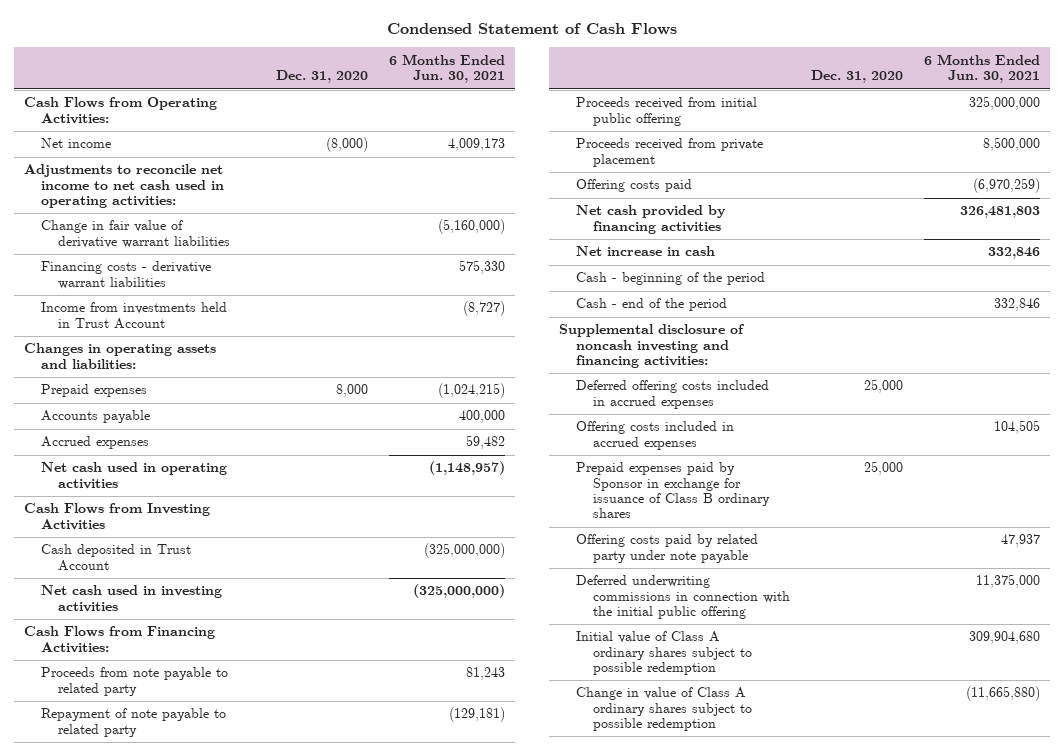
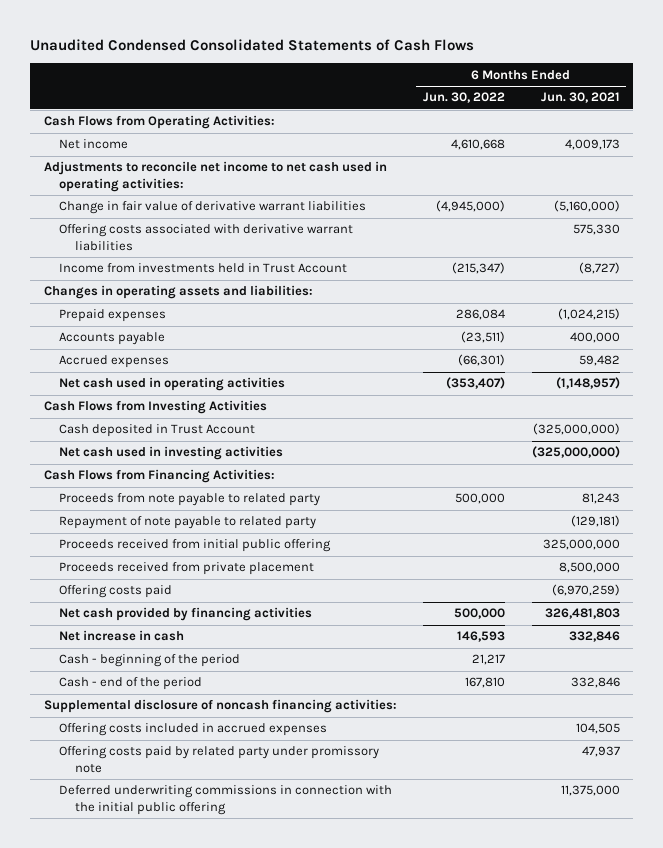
[386,23,677,36] Condensed Statement of Cash Flows -> [30,39,475,52] Unaudited Condensed Consolidated Statements of Cash Flows
[275,70,368,84] Dec. 31, 2020 -> none
none -> [423,92,506,104] Jun. 30, 2022
[41,261,212,289] Financing costs - derivative warrant liabilities -> [59,224,354,252] Offering costs associated with derivative warrant liabilities
[576,380,770,409] Deferred offering costs included in accrued expenses -> none
[559,324,746,369] Supplemental disclosure of noncash investing and financing activities: -> [43,699,397,714] Supplemental disclosure of noncash financing activities:
[576,462,771,519] Prepaid expenses paid by Sponsor in exchange for issuance of Class B ordinary shares -> none
[576,534,759,563] Offering costs paid by related party under note payable -> [59,746,380,774] Offering costs paid by related party under promissory note
[576,631,753,676] Initial value of Class A ordinary shares subject to possible redemption -> none
[576,687,753,732] Change in value of Class A ordinary shares subject to possible redemption -> none

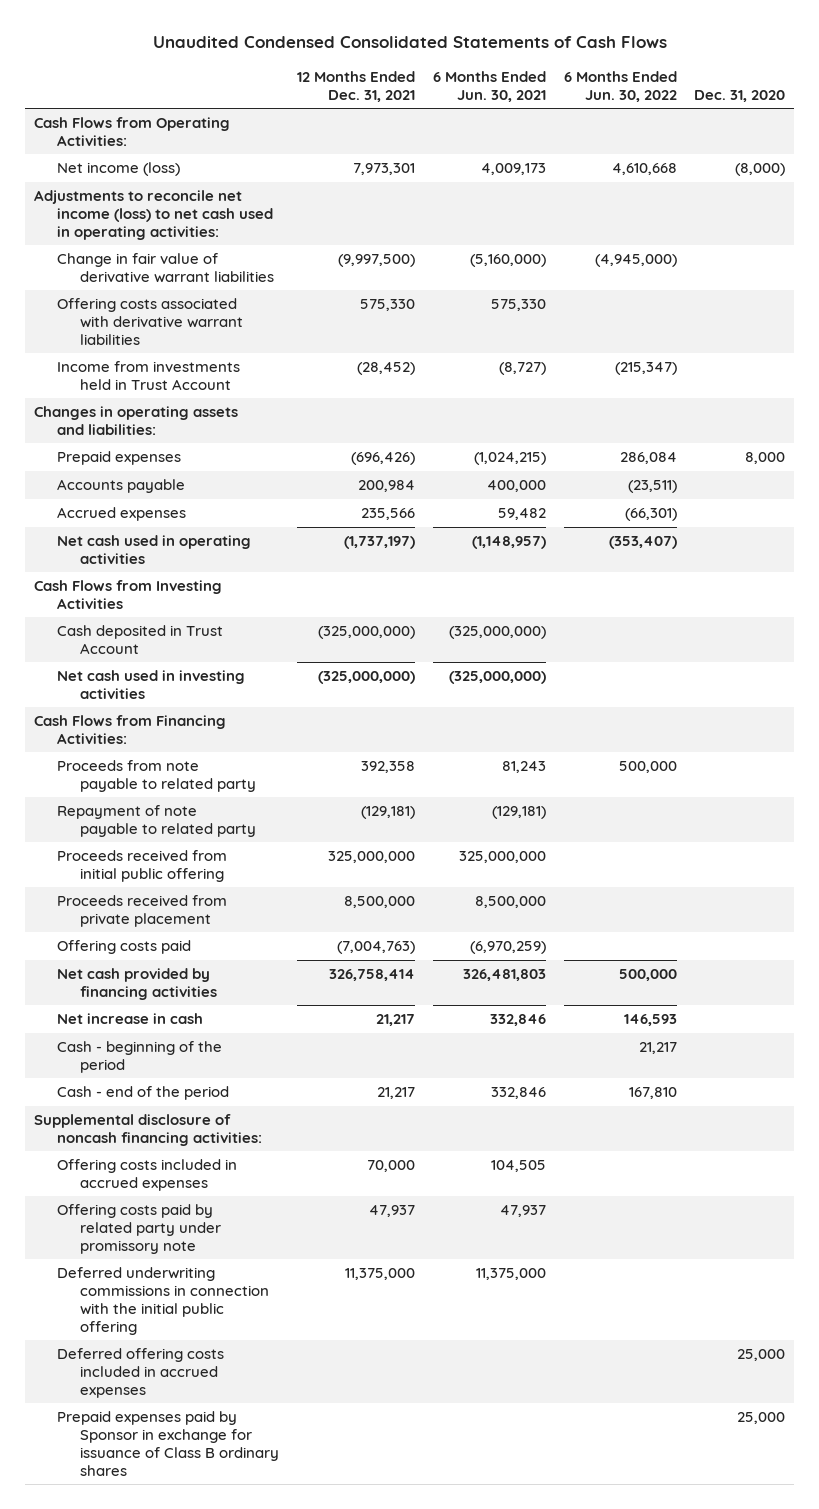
none -> [296,70,415,102] 12 Months Ended Dec. 31, 2021
none -> [694,89,786,102] Dec. 31, 2020
[59,139,129,150] Net income -> [56,162,180,177] Net income (loss)
[43,161,387,193] Adjustments to reconcile net income to net cash used in operating activities: -> [33,190,273,240] Adjustments to reconcile net income (loss) to net cash used in operating activities:
none -> [56,1348,224,1398] Deferred offering costs included in accrued expenses
none -> [56,1411,279,1476] Prepaid expenses paid by Sponsor in exchange for issuance of Class B ordinary shares

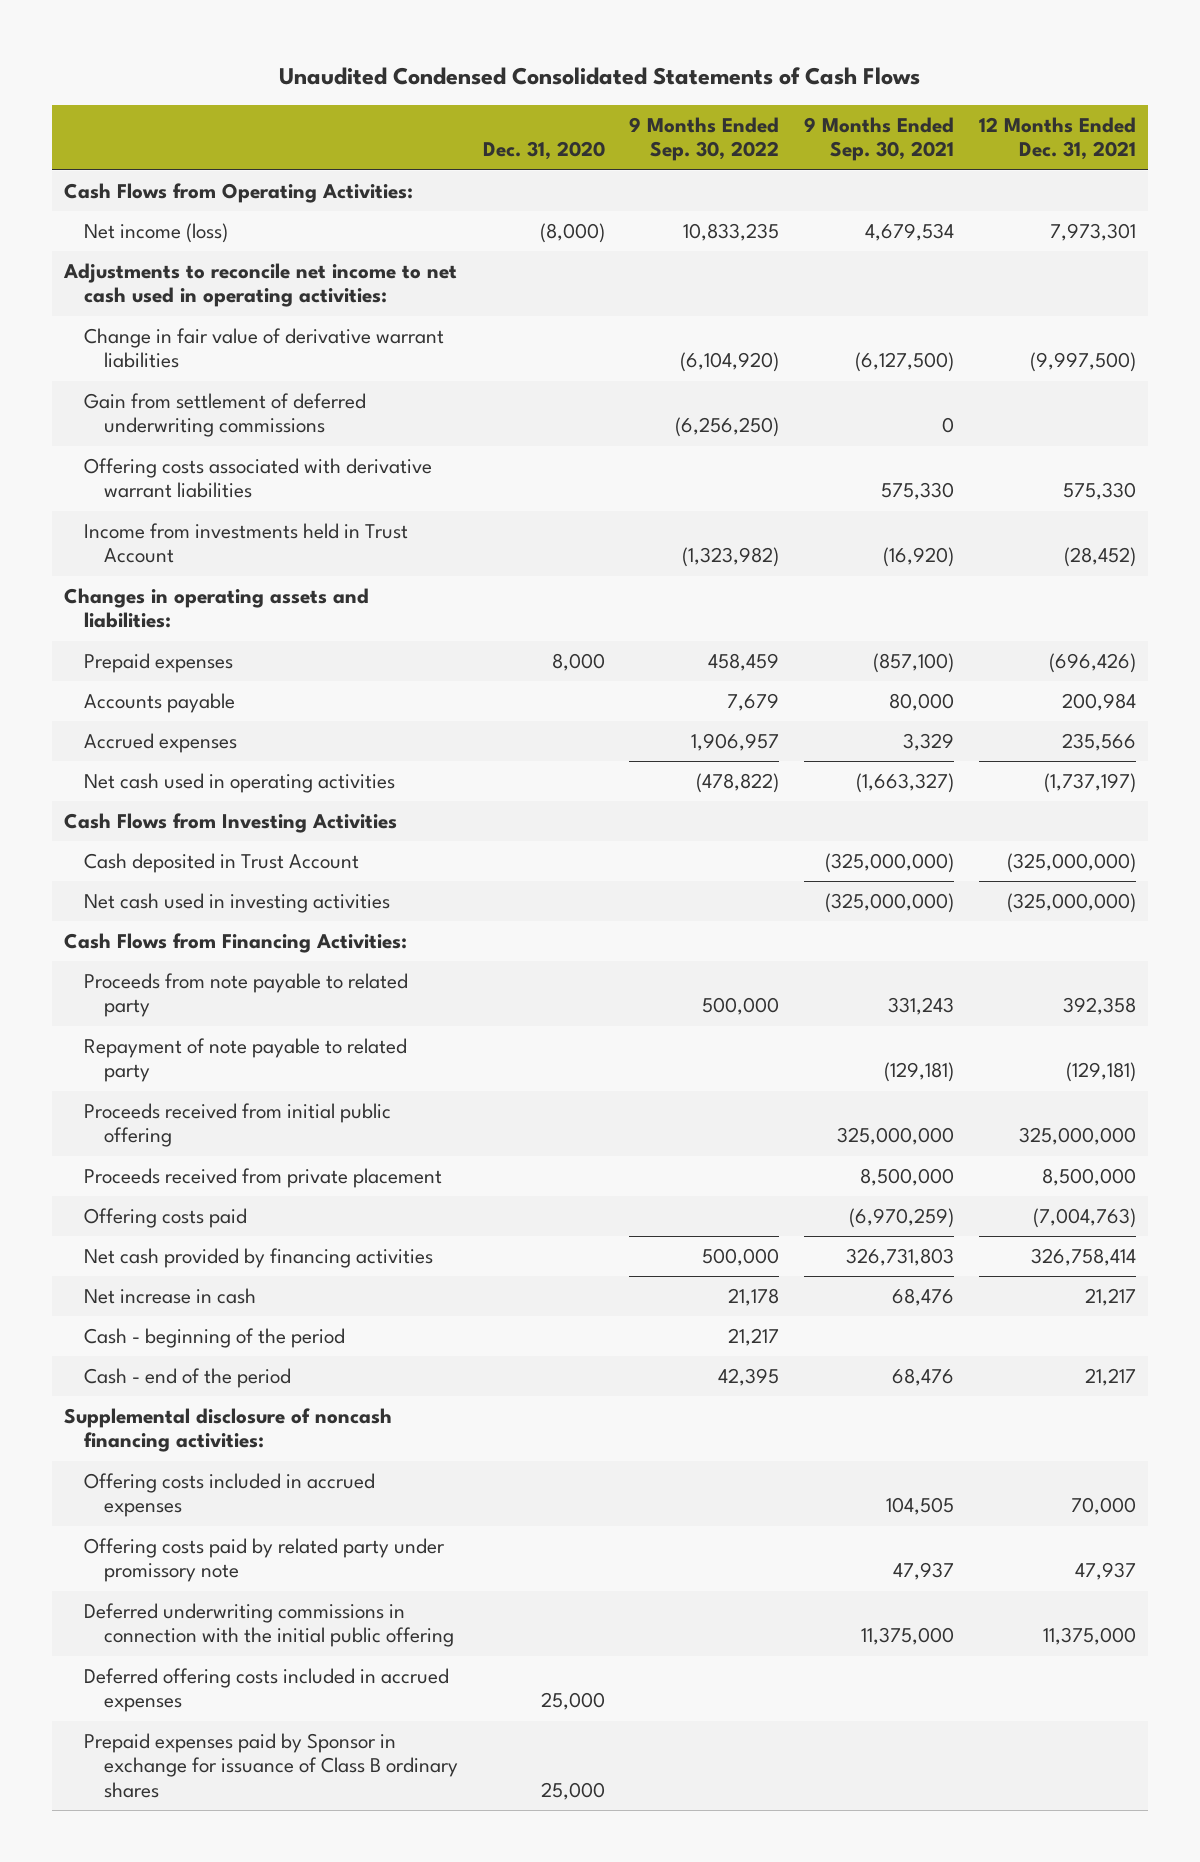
[432,70,546,102] 6 Months Ended Jun. 30, 2021 -> none
[563,70,677,102] 6 Months Ended Jun. 30, 2022 -> none
none -> [629,117,780,162] 9 Months Ended Sep. 30, 2022
none -> [804,117,955,162] 9 Months Ended Sep. 30, 2021
[33,190,273,240] Adjustments to reconcile net income (loss) to net cash used in operating activities: -> [63,262,458,308] Adjustments to reconcile net income to net cash used in operating activities:
none -> [84,392,367,438] Gain from settlement of deferred underwriting commissions

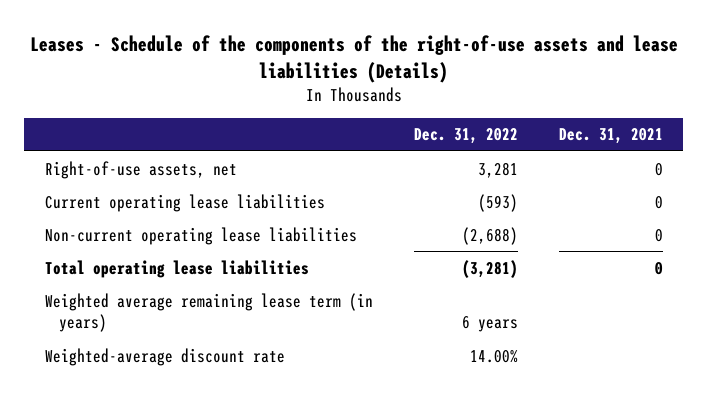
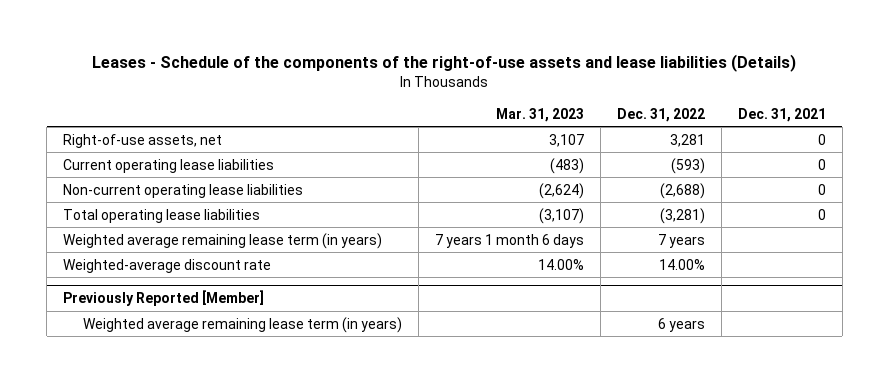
none -> [496,107,585,122] Mar. 31, 2023
[461,316,518,333] 6 years -> [657,233,705,248] 7 years
none -> [63,289,265,306] Previously Reported [Member]
none -> [83,316,403,333] Weighted average remaining lease term (in years)

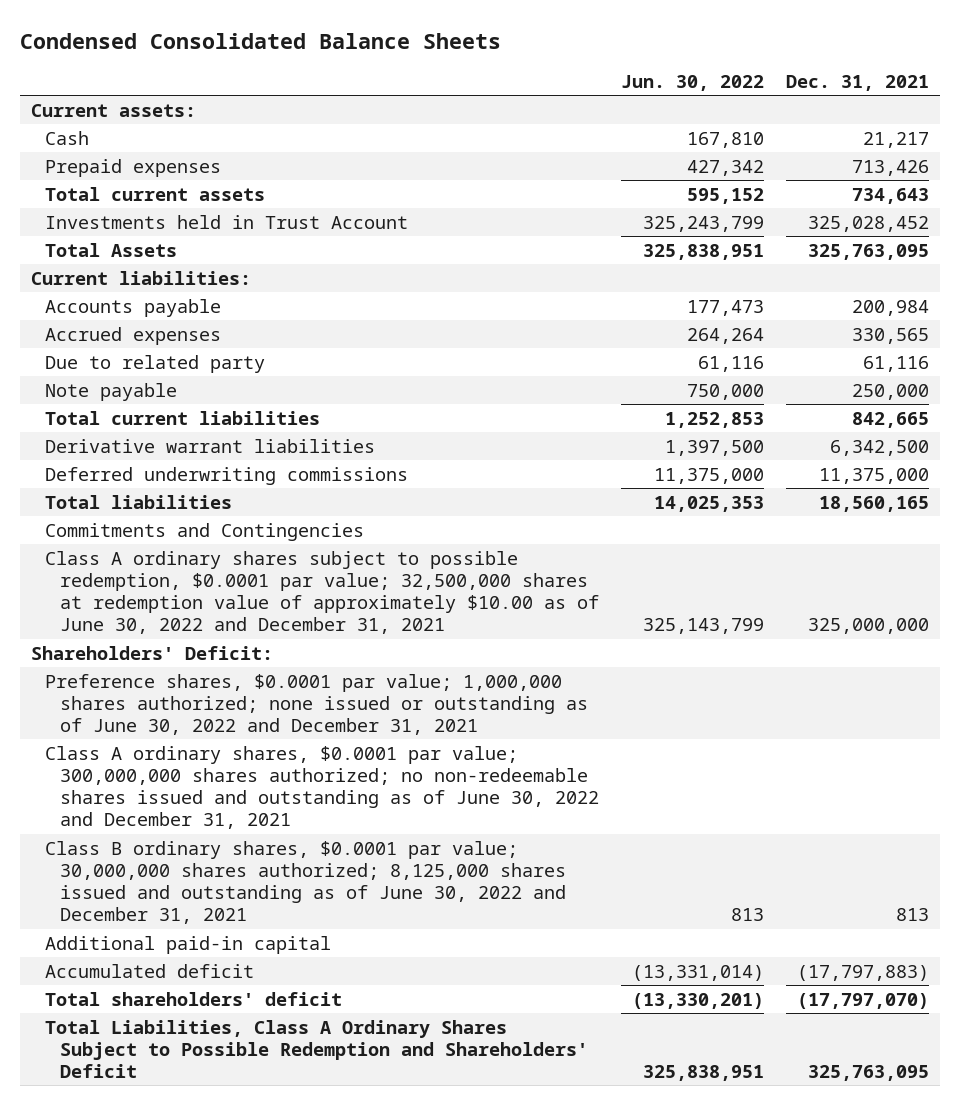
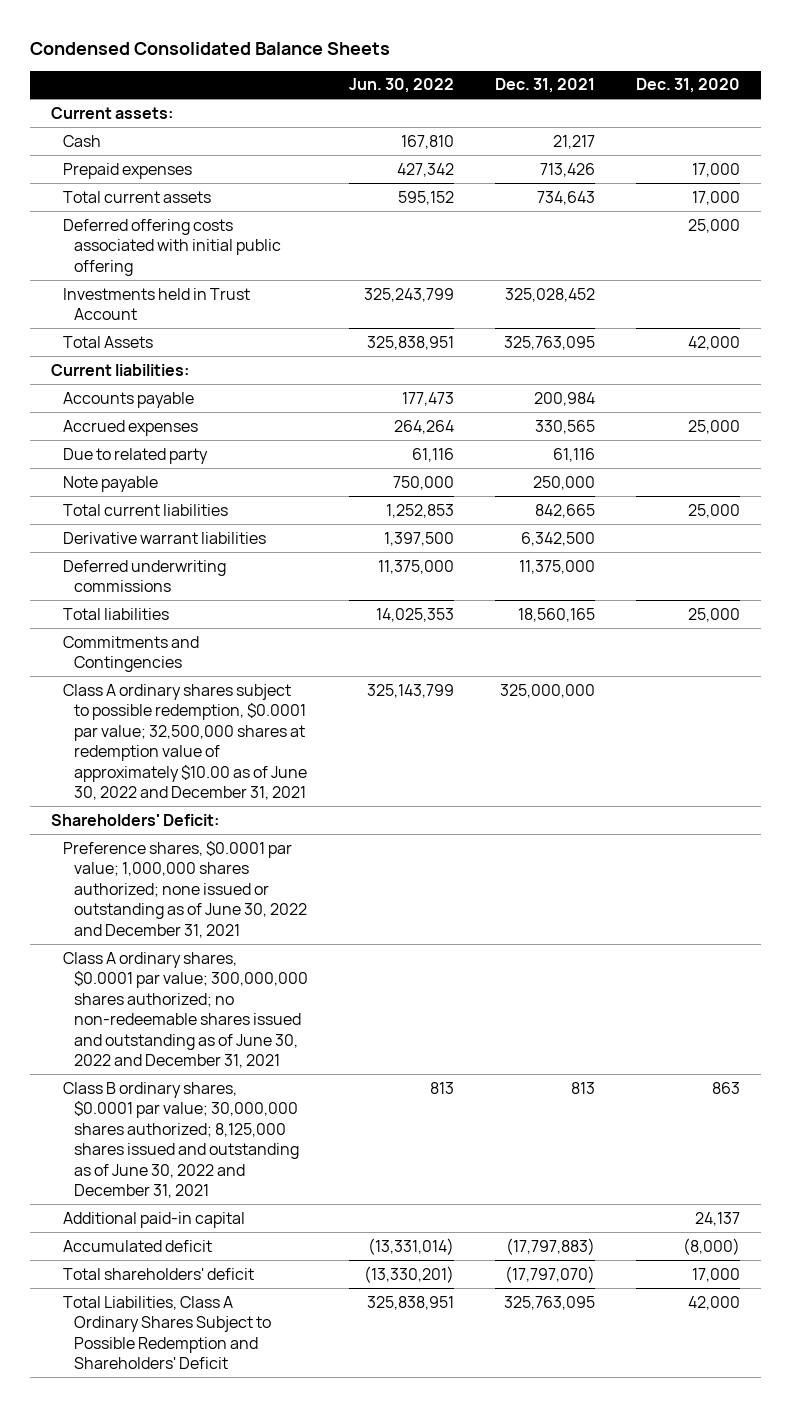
none -> [636,78,741,94] Dec. 31, 2020
none -> [62,218,282,276] Deferred offering costs associated with initial public offering
[45,673,589,736] Preference shares, $0.0001 par value; 1,000,000 shares authorized; none issued or outstanding as of June 30, 2022 and December 31, 2021 -> [62,840,308,938] Preference shares, $0.0001 par value; 1,000,000 shares authorized; none issued or outstanding as of June 30, 2022 and December 31, 2021

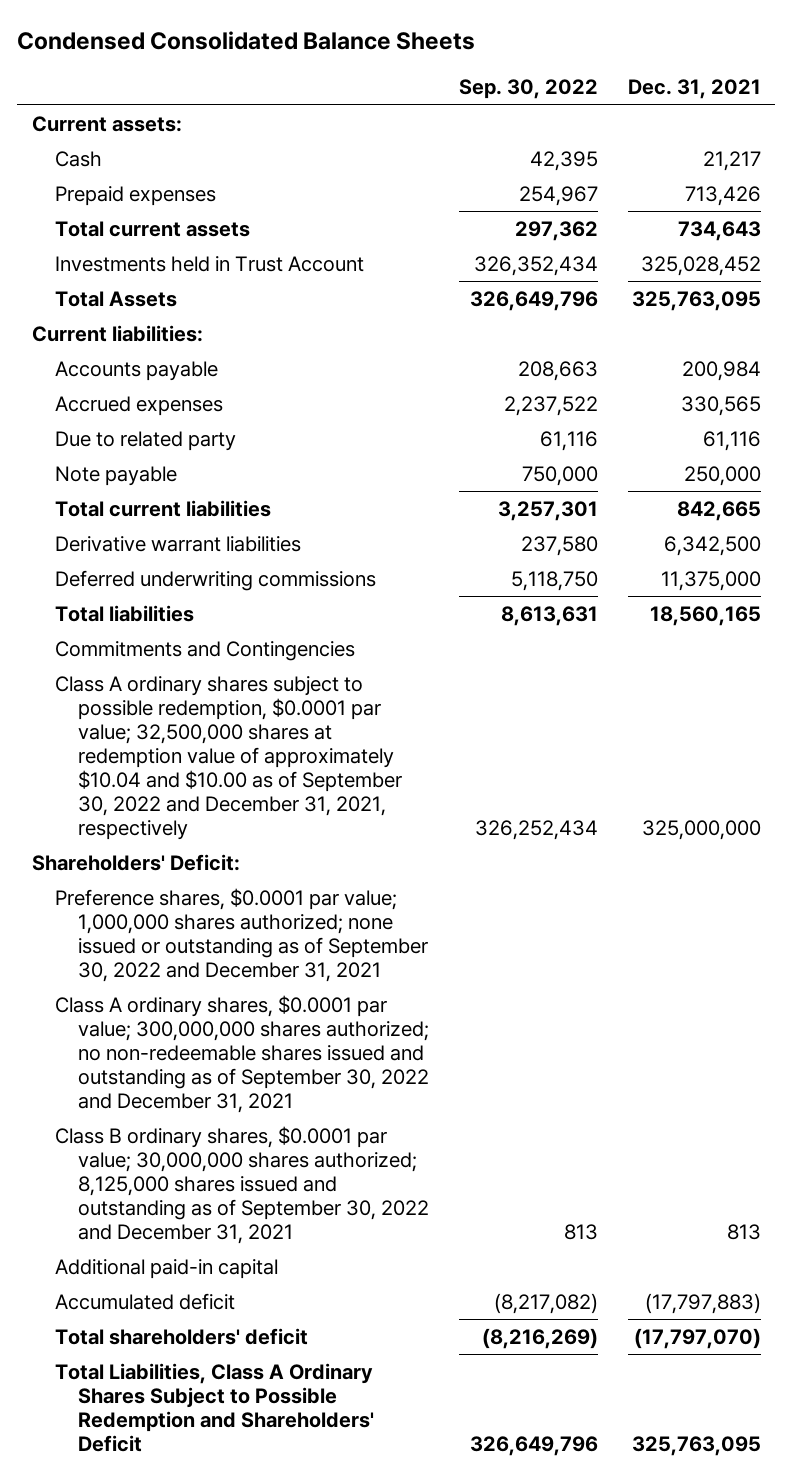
[349,78,455,94] Jun. 30, 2022 -> none
[636,78,741,94] Dec. 31, 2020 -> none
none -> [458,79,598,100] Sep. 30, 2022
[62,218,282,276] Deferred offering costs associated with initial public offering -> none
[62,683,308,800] Class A ordinary shares subject to possible redemption, $0.0001 par value; 32,500,000 shares at redemption value of approximately $10.00 as of June 30, 2022 and December 31, 2021 -> [55,675,403,840] Class A ordinary shares subject to possible redemption, $0.0001 par value; 32,500,000 shares at redemption value of approximately $10.04 and $10.00 as of September 30, 2022 and December 31, 2021, respectively
[62,840,308,938] Preference shares, $0.0001 par value; 1,000,000 shares authorized; none issued or outstanding as of June 30, 2022 and December 31, 2021 -> [55,887,429,982] Preference shares, $0.0001 par value; 1,000,000 shares authorized; none issued or outstanding as of September 30, 2022 and December 31, 2021
[62,951,309,1068] Class A ordinary shares, $0.0001 par value; 300,000,000 shares authorized; no non-redeemable shares issued and outstanding as of June 30, 2022 and December 31, 2021 -> [55,994,430,1113] Class A ordinary shares, $0.0001 par value; 300,000,000 shares authorized; no non-redeemable shares issued and outstanding as of September 30, 2022 and December 31, 2021
[62,1081,300,1198] Class B ordinary shares, $0.0001 par value; 30,000,000 shares authorized; 8,125,000 shares issued and outstanding as of June 30, 2022 and December 31, 2021 -> [55,1125,430,1244] Class B ordinary shares, $0.0001 par value; 30,000,000 shares authorized; 8,125,000 shares issued and outstanding as of September 30, 2022 and December 31, 2021

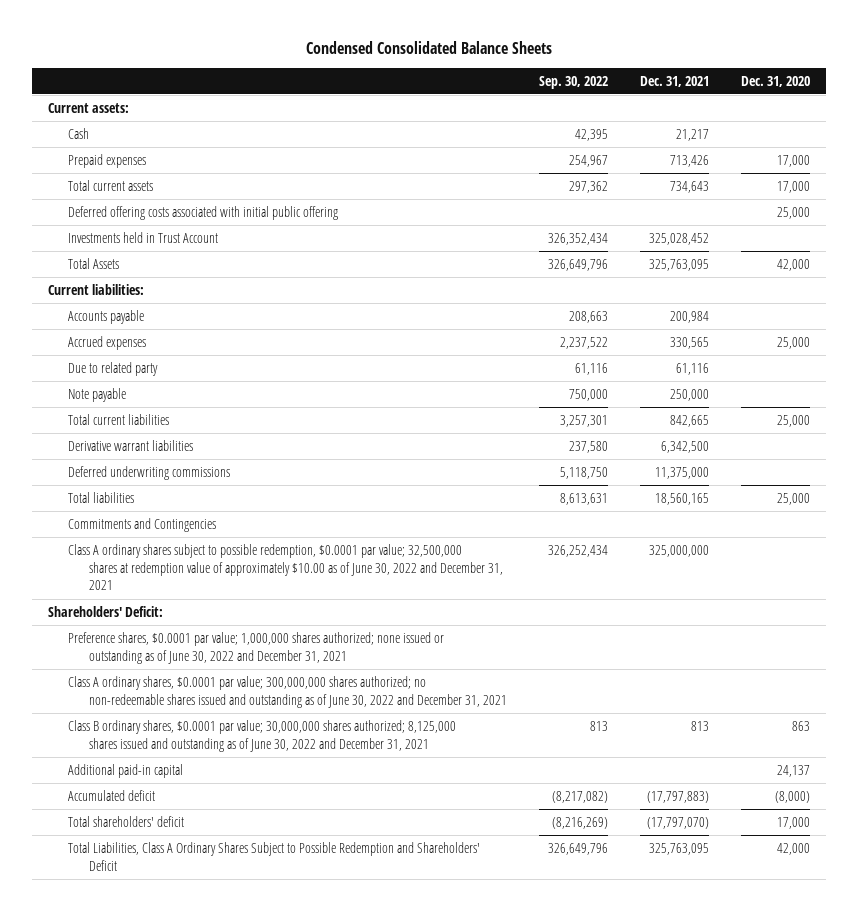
none -> [740,75,810,87] Dec. 31, 2020
none -> [68,205,339,220] Deferred offering costs associated with initial public offering
[55,675,403,840] Class A ordinary shares subject to possible redemption, $0.0001 par value; 32,500,000 shares at redemption value of approximately $10.04 and $10.00 as of September 30, 2022 and December 31, 2021, respectively -> [68,543,503,591] Class A ordinary shares subject to possible redemption, $0.0001 par value; 32,500,000 shares at redemption value of approximately $10.00 as of June 30, 2022 and December 31, 2021
[55,887,429,982] Preference shares, $0.0001 par value; 1,000,000 shares authorized; none issued or outstanding as of September 30, 2022 and December 31, 2021 -> [68,631,445,664] Preference shares, $0.0001 par value; 1,000,000 shares authorized; none issued or outstanding as of June 30, 2022 and December 31, 2021
[55,994,430,1113] Class A ordinary shares, $0.0001 par value; 300,000,000 shares authorized; no non-redeemable shares issued and outstanding as of September 30, 2022 and December 31, 2021 -> [68,675,507,708] Class A ordinary shares, $0.0001 par value; 300,000,000 shares authorized; no non-redeemable shares issued and outstanding as of June 30, 2022 and December 31, 2021
[55,1125,430,1244] Class B ordinary shares, $0.0001 par value; 30,000,000 shares authorized; 8,125,000 shares issued and outstanding as of September 30, 2022 and December 31, 2021 -> [68,719,457,752] Class B ordinary shares, $0.0001 par value; 30,000,000 shares authorized; 8,125,000 shares issued and outstanding as of June 30, 2022 and December 31, 2021

